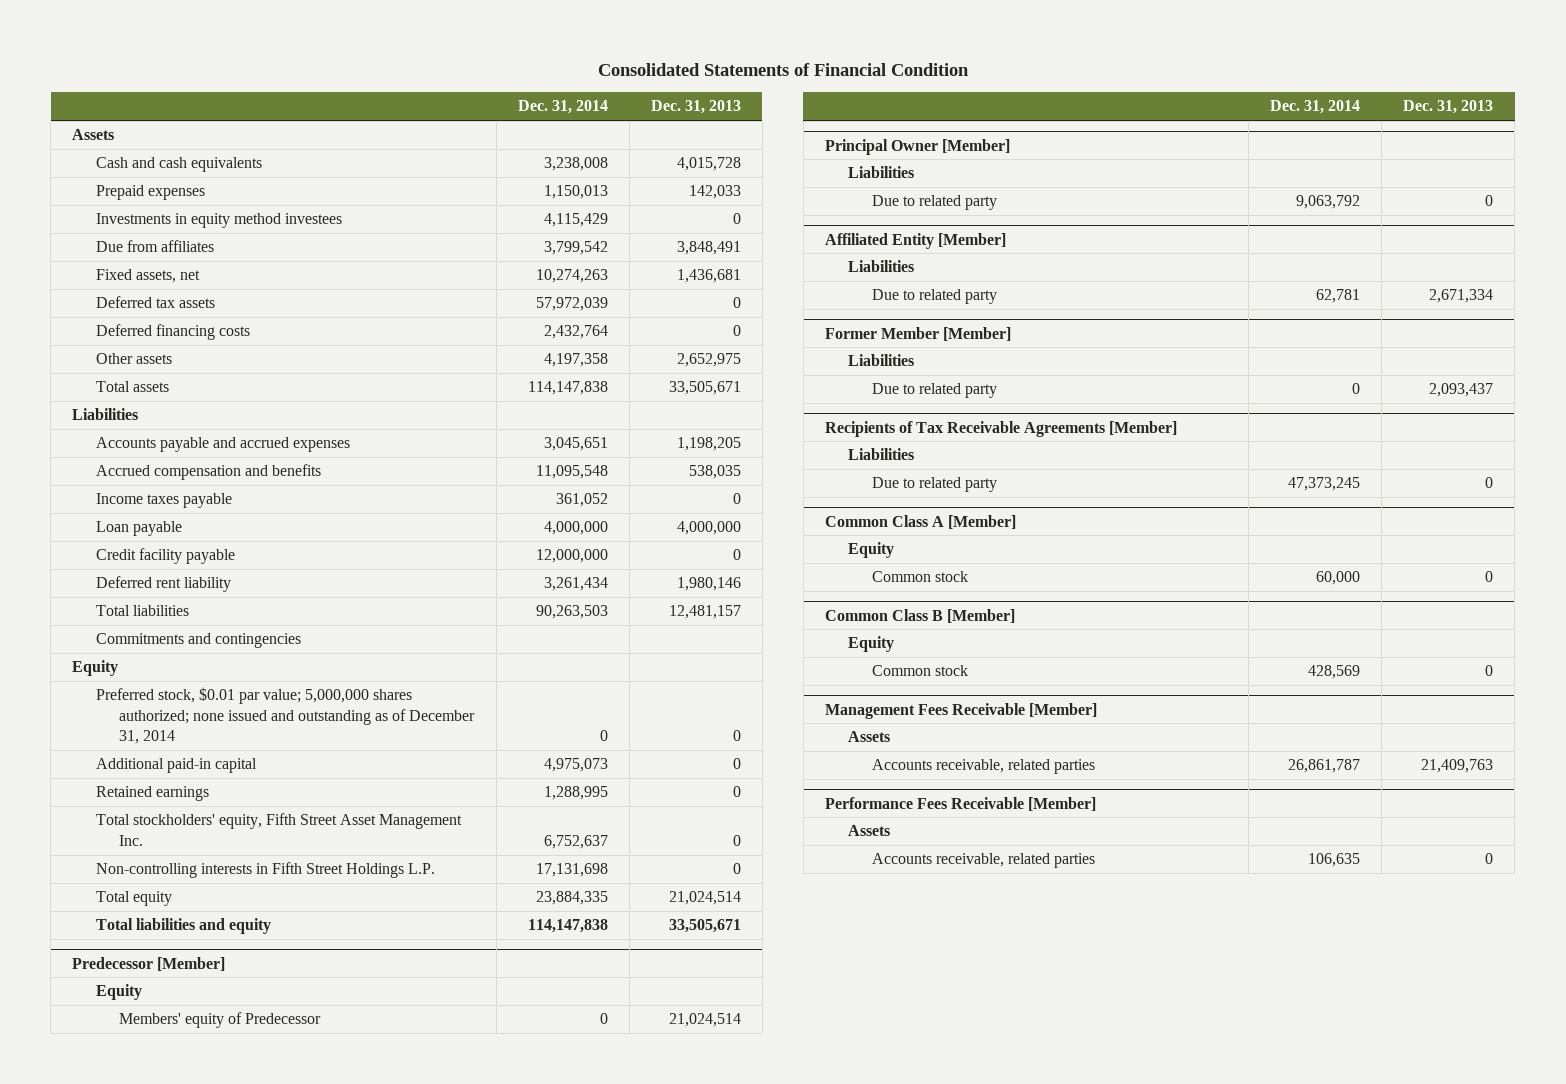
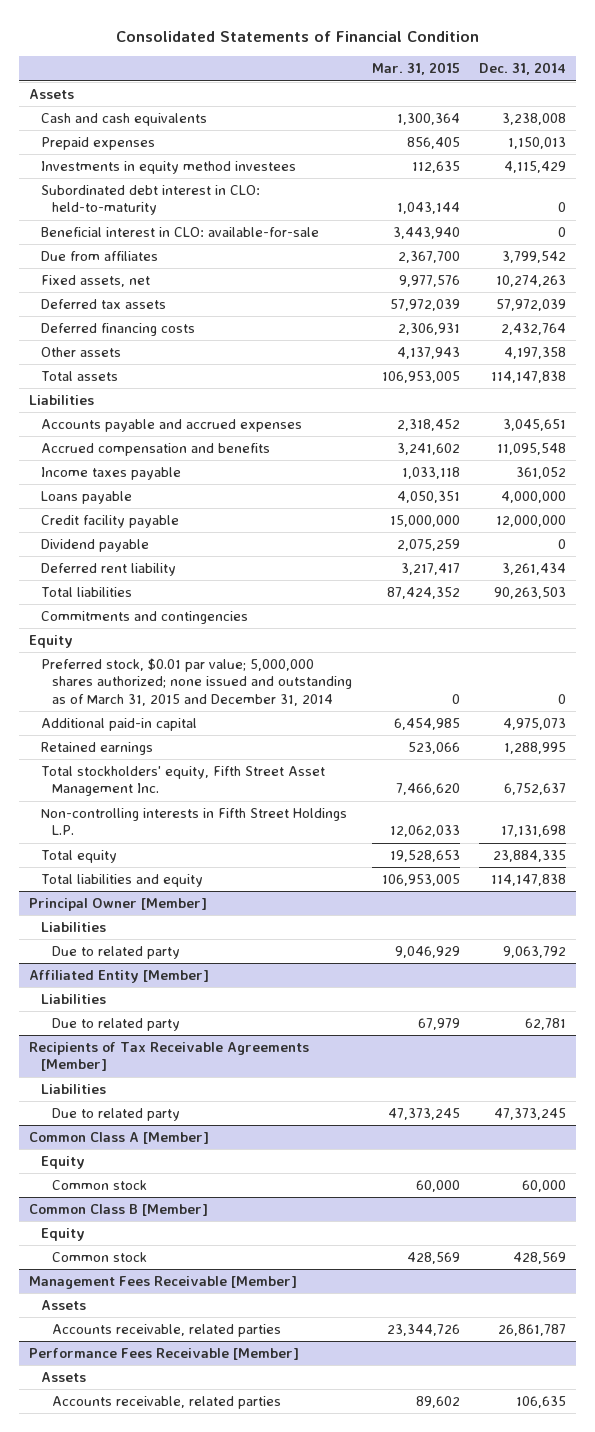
[650,100,741,115] Dec. 31, 2013 -> none
none -> [371,62,460,76] Mar. 31, 2015
none -> [40,185,260,216] Subordinated debt interest in CLO: held-to-maturity
none -> [40,227,319,238] Beneficial interest in CLO: available-for-sale
[95,521,182,537] Loan payable -> [40,491,132,505] Loans payable
none -> [40,539,149,553] Dividend payable
[95,687,476,745] Preferred stock, $0.01 par value; 5,000,000 shares authorized; none issued and outstanding as of December 31, 2014 -> [40,658,353,706] Preferred stock, $0.01 par value; 5,000,000 shares authorized; none issued and outstanding as of March 31, 2015 and December 31, 2014
[72,956,226,971] Predecessor [Member] -> none
[95,984,142,1001] Equity -> none
[119,1012,322,1029] Members' equity of Predecessor -> none
[824,326,1011,341] Former Member [Member] -> none
[848,354,915,367] Liabilities -> none
[871,383,997,399] Due to related party -> none

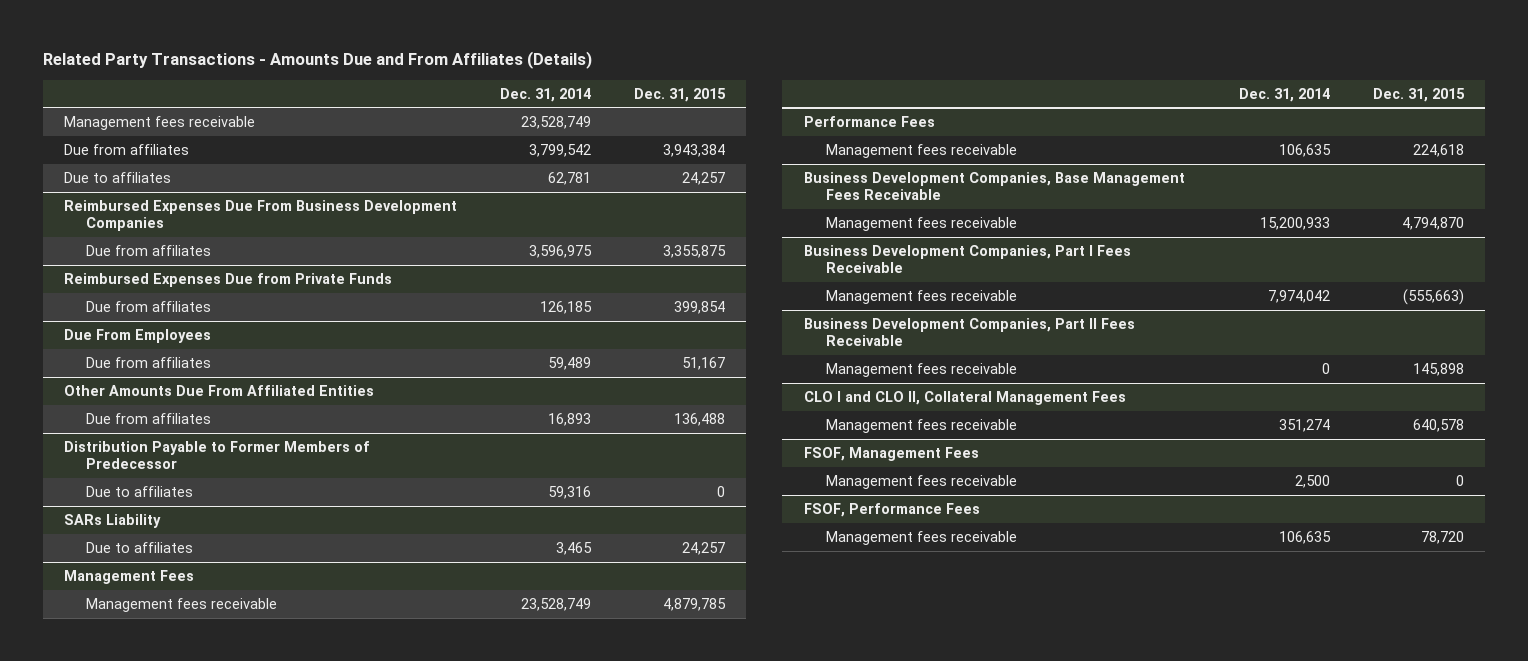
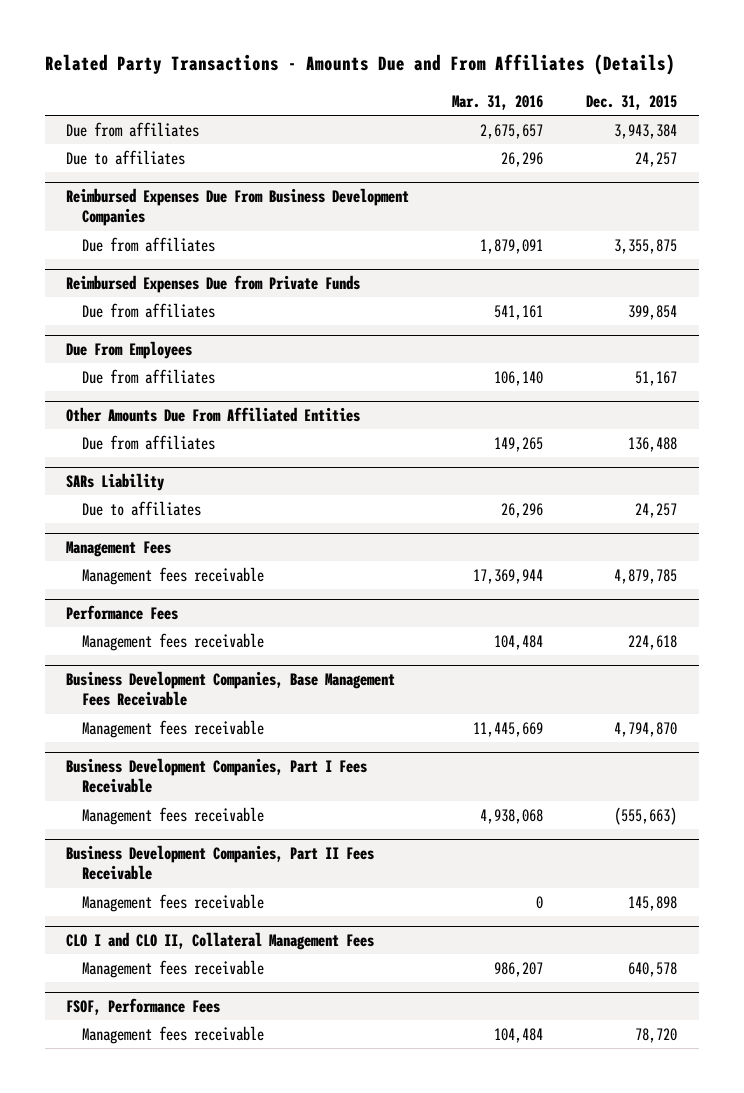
[499,87,591,102] Dec. 31, 2014 -> none
none -> [452,94,544,110] Mar. 31, 2016
[64,115,256,130] Management fees receivable -> none
[64,440,371,470] Distribution Payable to Former Members of Predecessor -> none
[86,485,194,497] Due to affiliates -> none
[803,446,979,461] FSOF, Management Fees -> none
[825,474,1017,489] Management fees receivable -> none

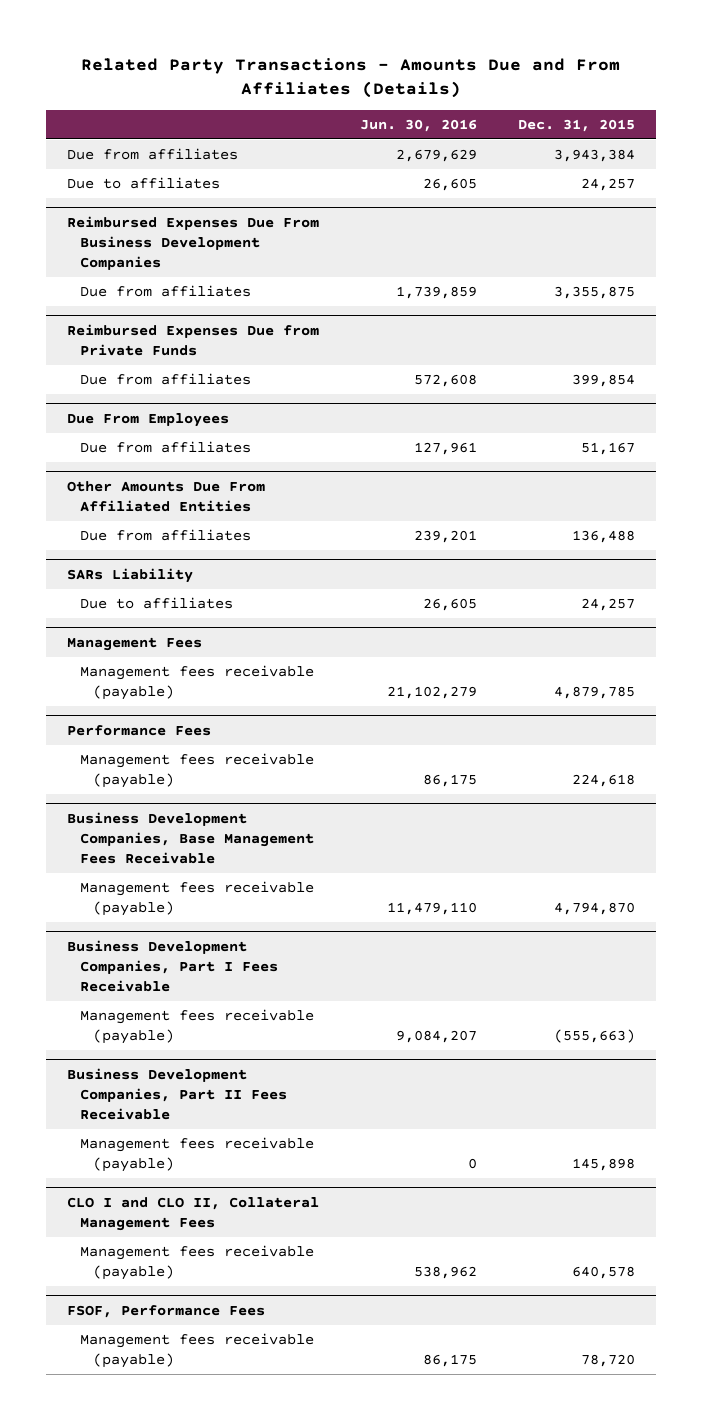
[452,94,544,110] Mar. 31, 2016 -> none
none -> [359,118,477,132] Jun. 30, 2016
[81,566,264,585] Management fees receivable -> [79,665,314,701] Management fees receivable (payable)
[81,632,264,651] Management fees receivable -> [79,753,314,789] Management fees receivable (payable)
[81,719,264,738] Management fees receivable -> [79,881,314,917] Management fees receivable (payable)
[81,806,264,825] Management fees receivable -> [79,1009,314,1045] Management fees receivable (payable)
[81,893,264,912] Management fees receivable -> [79,1137,314,1173] Management fees receivable (payable)
[81,959,264,978] Management fees receivable -> [79,1245,314,1281] Management fees receivable (payable)
[81,1025,264,1044] Management fees receivable -> [79,1333,314,1369] Management fees receivable (payable)

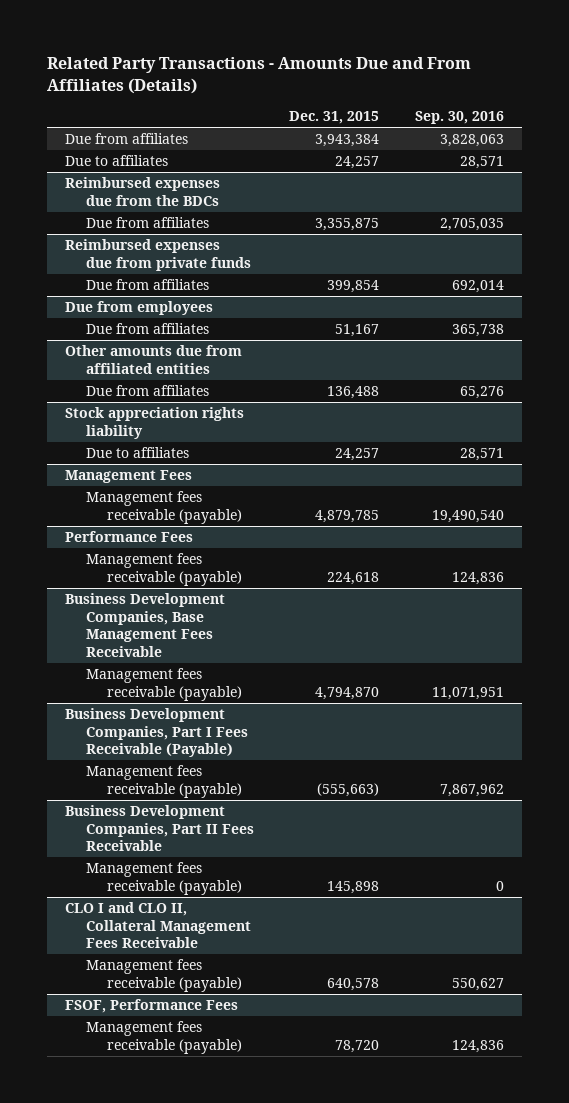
[359,118,477,132] Jun. 30, 2016 -> none
none -> [415,111,505,125] Sep. 30, 2016
[66,216,319,270] Reimbursed Expenses Due From Business Development Companies -> [64,177,220,206] Reimbursed expenses due from the BDCs
[66,324,319,356] Reimbursed Expenses Due from Private Funds -> [64,239,251,271] Reimbursed expenses due from private funds
[66,413,229,428] Due From Employees -> [64,301,213,316] Due from employees
[66,481,265,512] Other Amounts Due From Affiliated Entities -> [64,345,242,374] Other amounts due from affiliated entities
[66,568,193,584] SARs Liability -> [64,407,244,439] Stock appreciation rights liability
[66,940,278,992] Business Development Companies, Part I Fees Receivable -> [64,708,248,758] Business Development Companies, Part I Fees Receivable (Payable)
[66,1197,319,1231] CLO I and CLO II, Collateral Management Fees -> [64,902,251,949] CLO I and CLO II, Collateral Management Fees Receivable

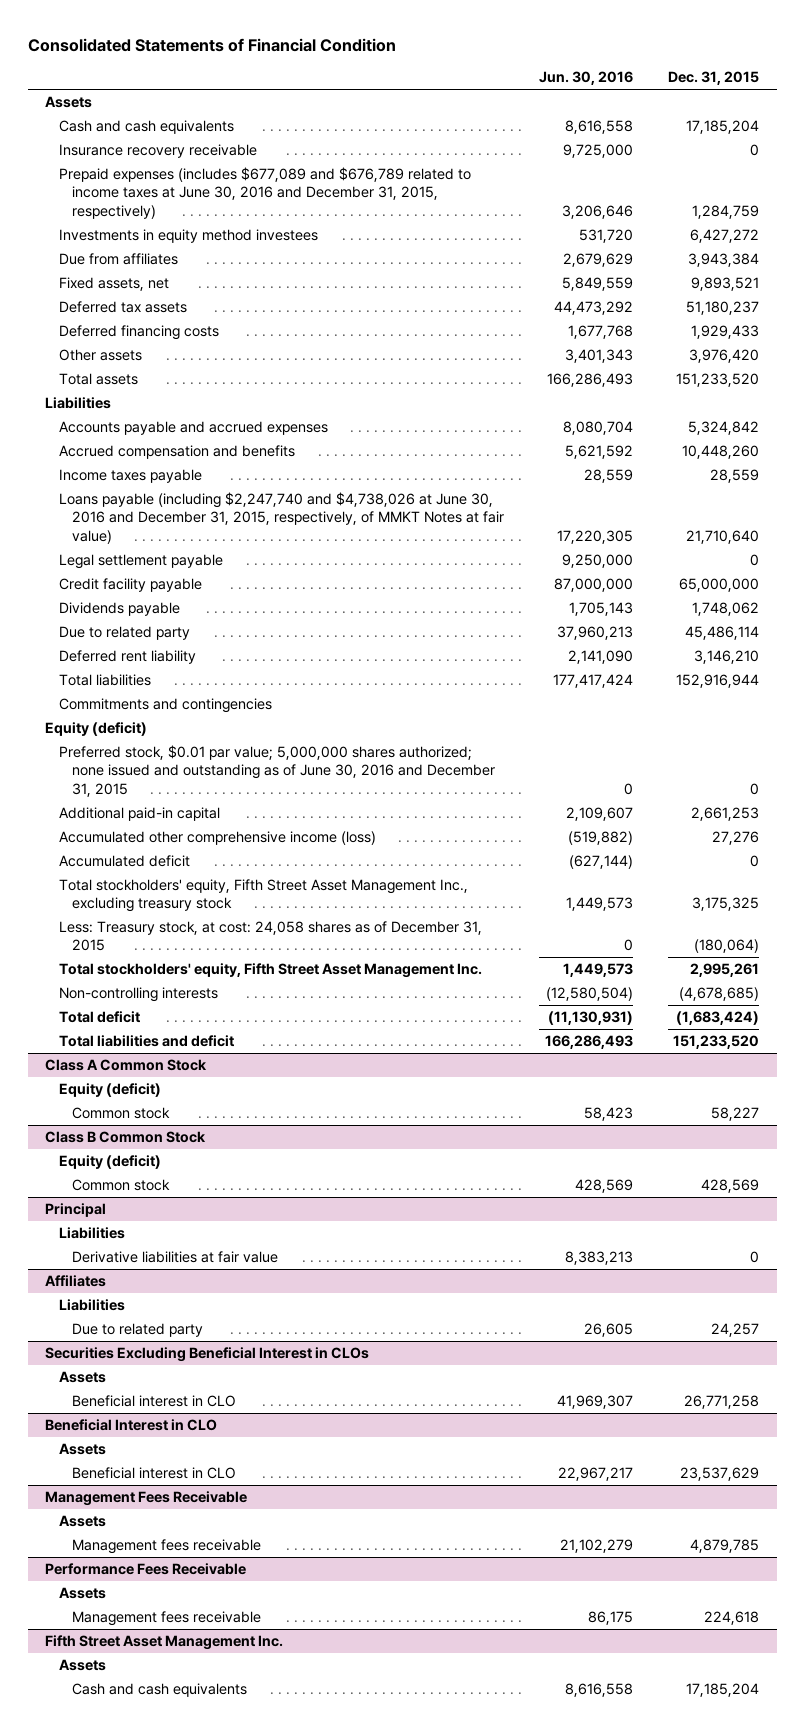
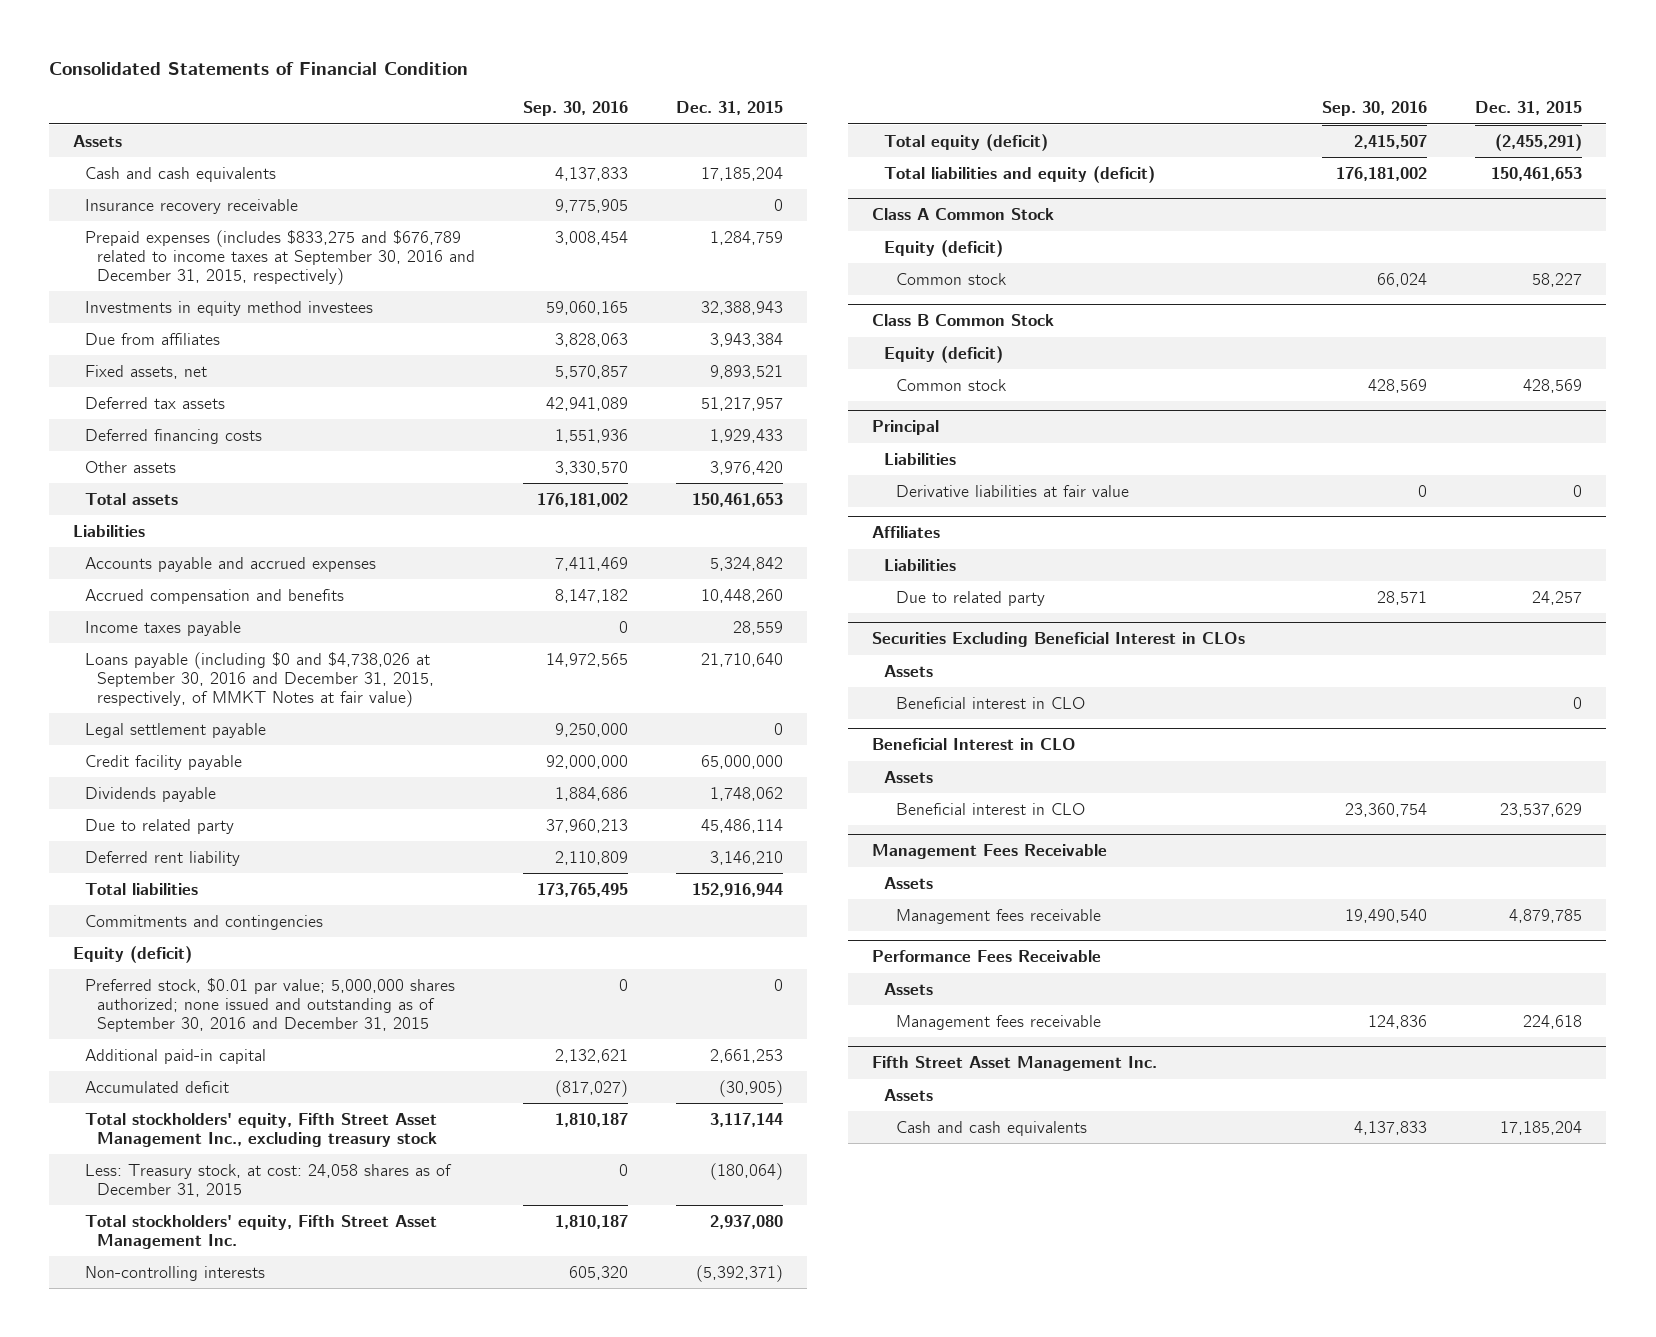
[539,71,634,86] Jun. 30, 2016 -> none
none -> [523,101,629,117] Sep. 30, 2016
[58,167,471,219] Prepaid expenses (includes $677,089 and $676,789 related to income taxes at June 30, 2016 and December 31, 2015, respectively) -> [85,229,476,286] Prepaid expenses (includes $833,275 and $676,789 related to income taxes at September 30, 2016 and December 31, 2015, respectively)
[690,229,760,244] 6,427,272 -> [701,300,784,315] 32,388,943
[686,301,760,316] 51,180,237 -> [701,396,784,411] 51,217,957
[676,373,760,388] 151,233,520 -> [692,492,784,507] 150,461,653
[58,492,505,544] Loans payable (including $2,247,740 and $4,738,026 at June 30, 2016 and December 31, 2015, respectively, of MMKT Notes at fair value) -> [85,651,435,708] Loans payable (including $0 and $4,738,026 at September 30, 2016 and December 31, 2015, respectively, of MMKT Notes at fair value)
[58,745,496,797] Preferred stock, $0.01 par value; 5,000,000 shares authorized; none issued and outstanding as of June 30, 2016 and December 31, 2015 -> [85,977,456,1033] Preferred stock, $0.01 par value; 5,000,000 shares authorized; none issued and outstanding as of September 30, 2016 and December 31, 2015
[58,831,376,846] Accumulated other comprehensive income (loss) -> none
[750,855,760,868] 0 -> [719,1079,784,1097] (30,905)
[692,897,760,912] 3,175,325 -> [710,1112,784,1127] 3,117,144
[690,963,760,978] 2,995,261 -> [710,1214,784,1229] 2,937,080
[679,987,760,1002] (4,678,685) -> [696,1264,784,1282] (5,392,371)
[58,1011,140,1024] Total deficit -> [884,133,1049,151] Total equity (deficit)
[676,1011,760,1026] (1,683,424) -> [1495,133,1583,151] (2,455,291)
[58,1035,234,1048] Total liabilities and deficit -> [884,165,1156,183] Total liabilities and equity (deficit)
[673,1035,760,1050] 151,233,520 -> [1491,166,1583,181] 150,461,653
[684,1395,760,1410] 26,771,258 -> [1573,696,1583,709] 0

